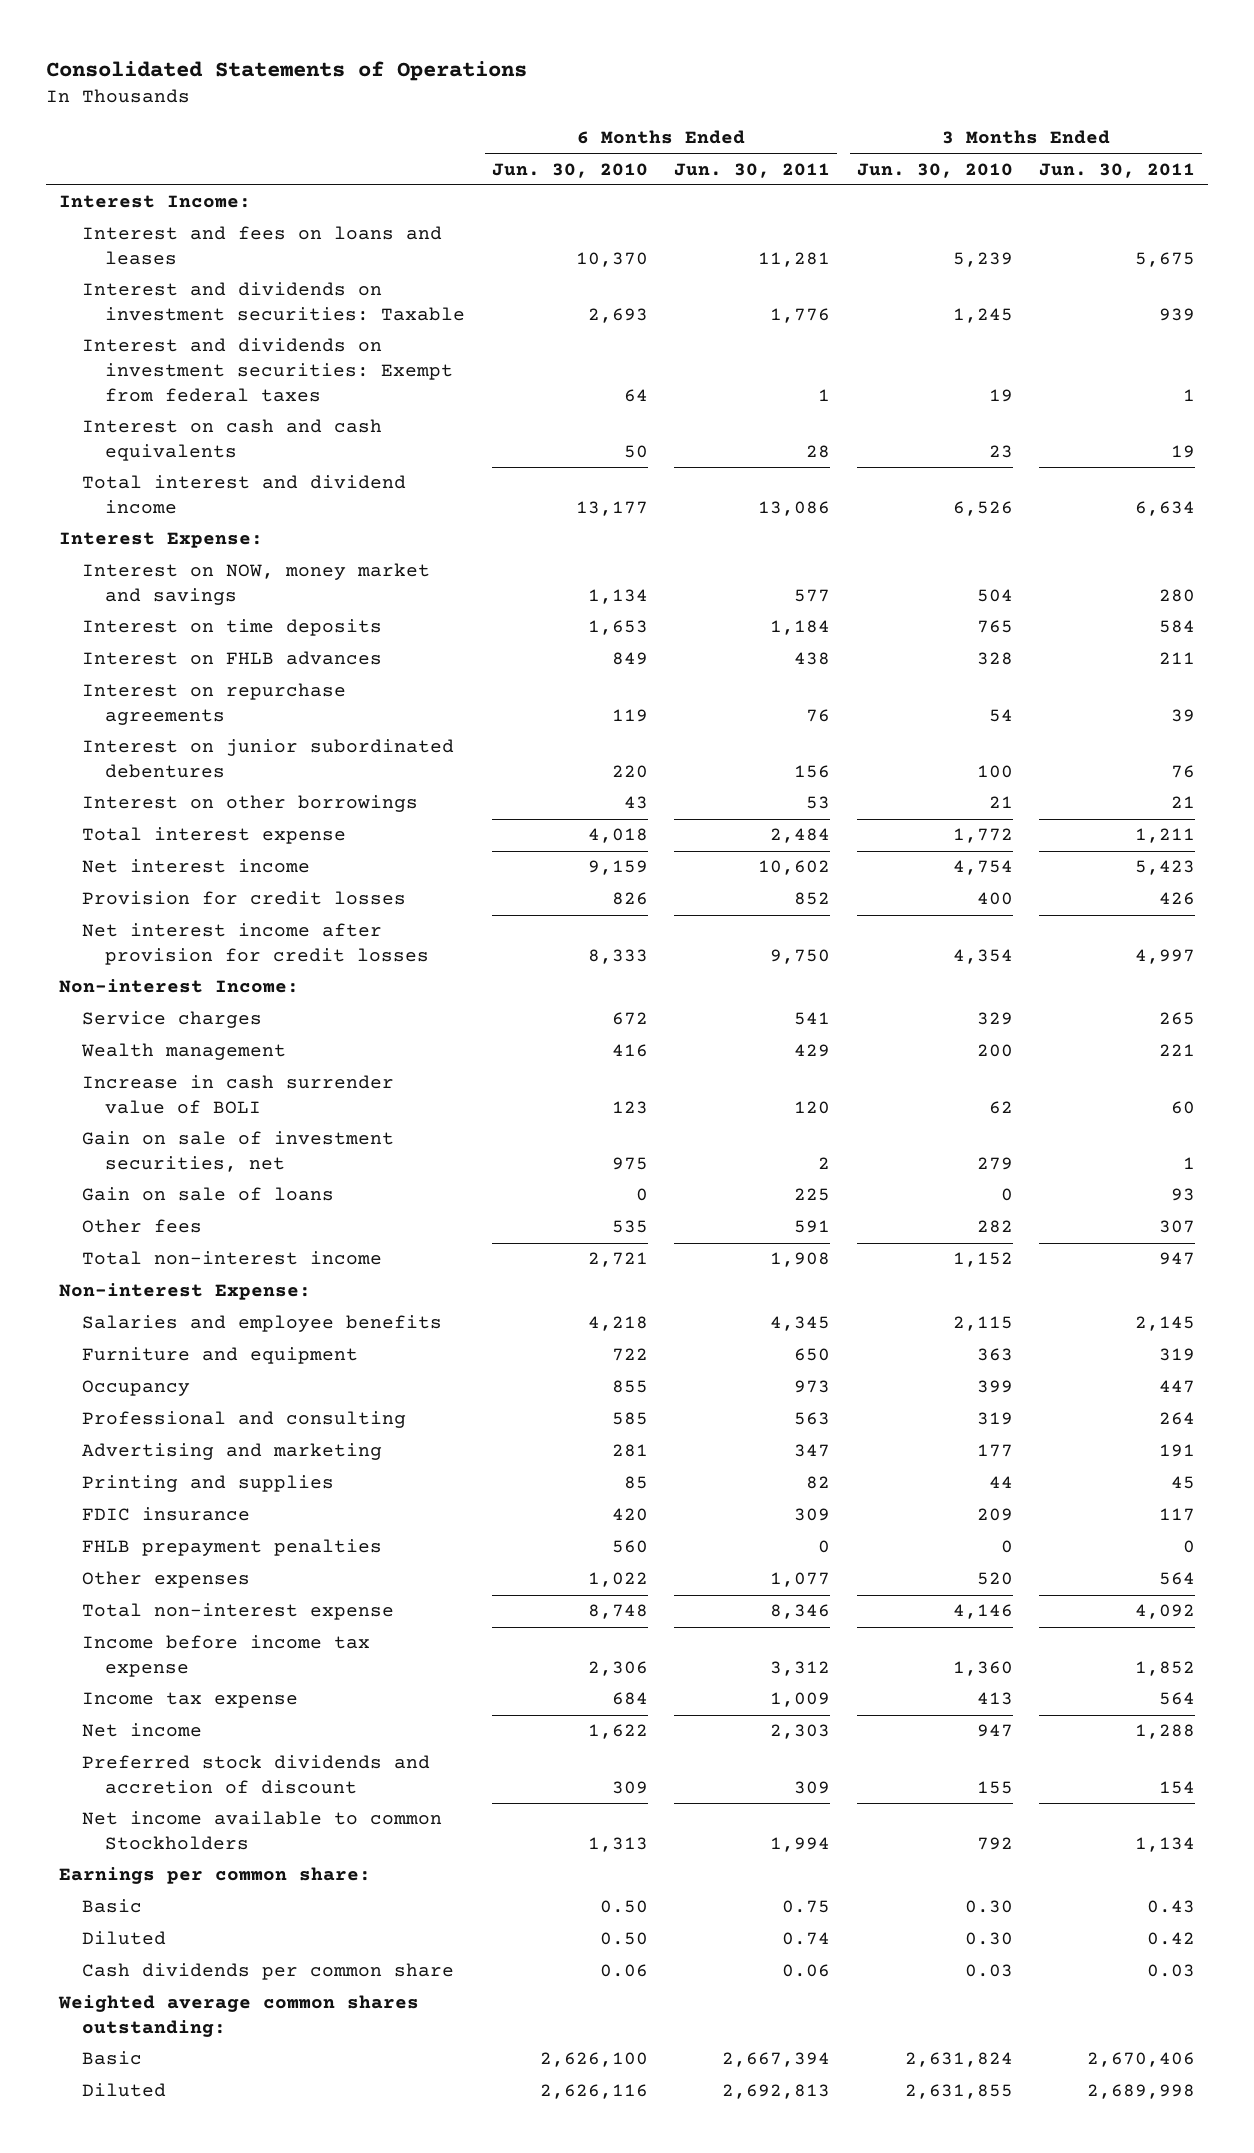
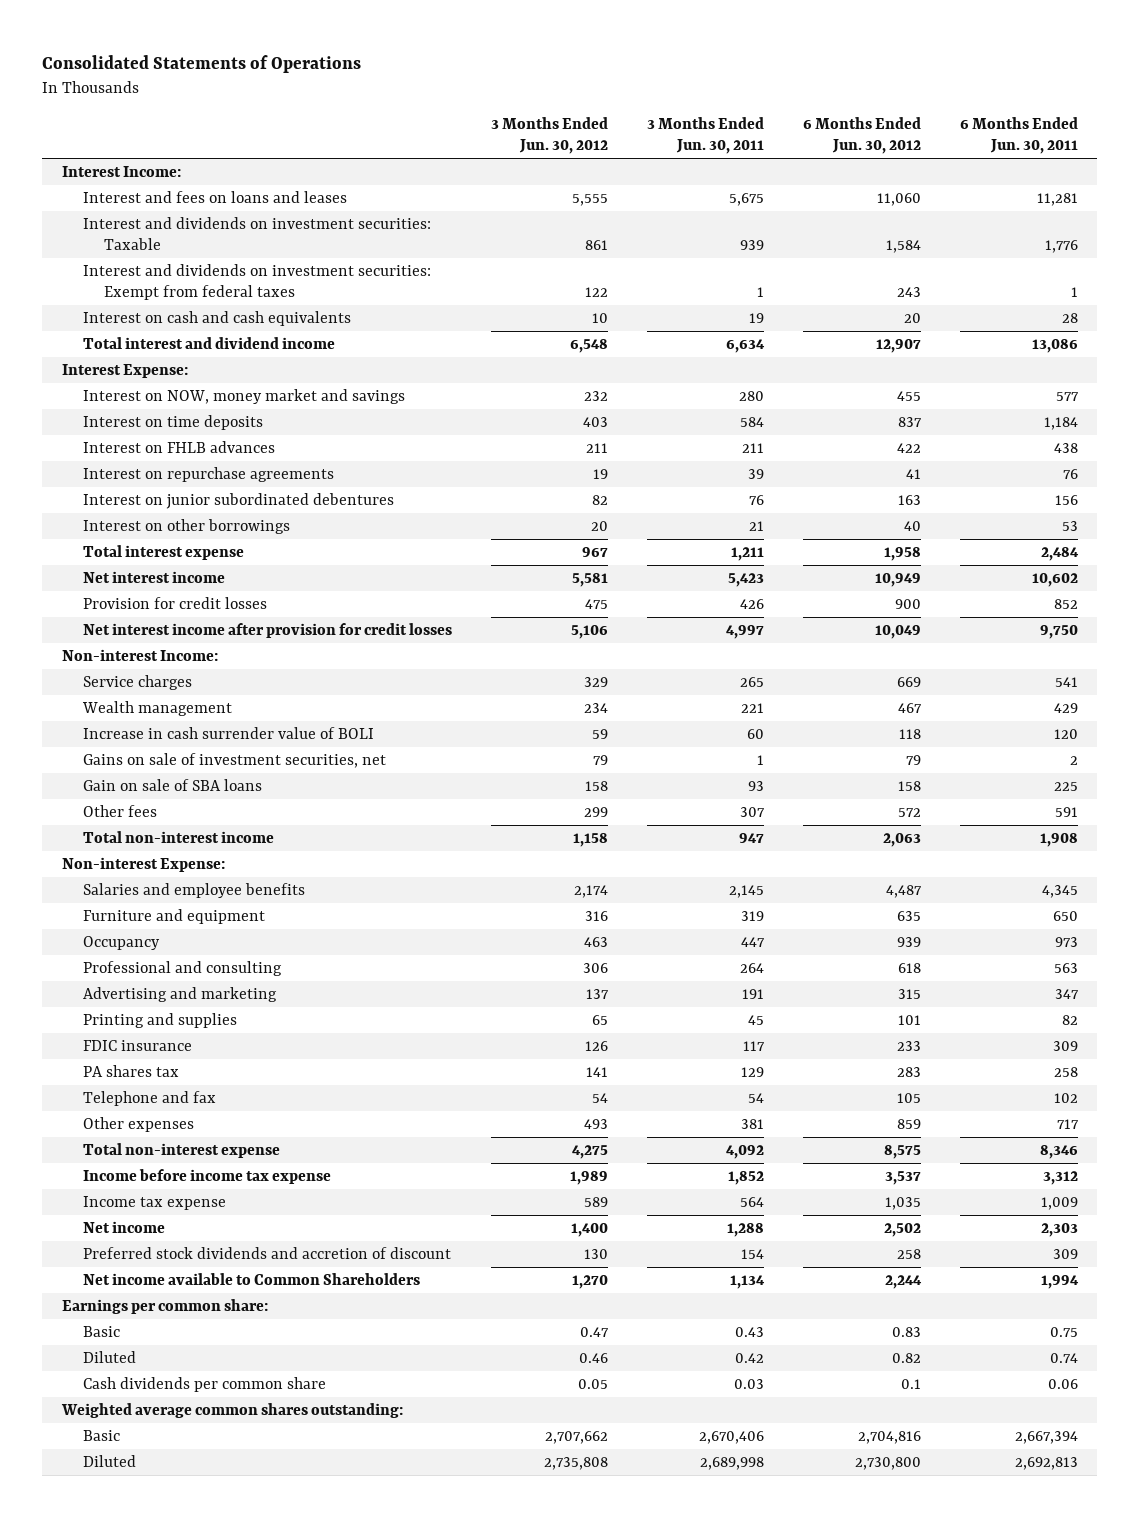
[491,162,648,178] Jun. 30, 2010 -> none
[856,162,1013,178] Jun. 30, 2010 -> none
none -> [490,116,608,154] 3 Months Ended Jun. 30, 2012
none -> [802,116,921,154] 6 Months Ended Jun. 30, 2012
[81,1131,394,1173] Gain on sale of investment securities, net -> [82,753,386,769] Gains on sale of investment securities, net
[81,1187,334,1202] Gain on sale of loans -> [82,779,262,792] Gain on sale of SBA loans
[81,1539,382,1557] FHLB prepayment penalties -> none
none -> [82,1065,179,1078] PA shares tax
none -> [82,1091,216,1107] Telephone and fax
[770,1572,831,1588] 1,077 -> [1056,1119,1079,1130] 717
[1159,1572,1196,1586] 564 -> [740,1119,764,1130] 381
[81,1811,442,1851] Net income available to common Stockholders -> [82,1273,420,1286] Net income available to Common Shareholders

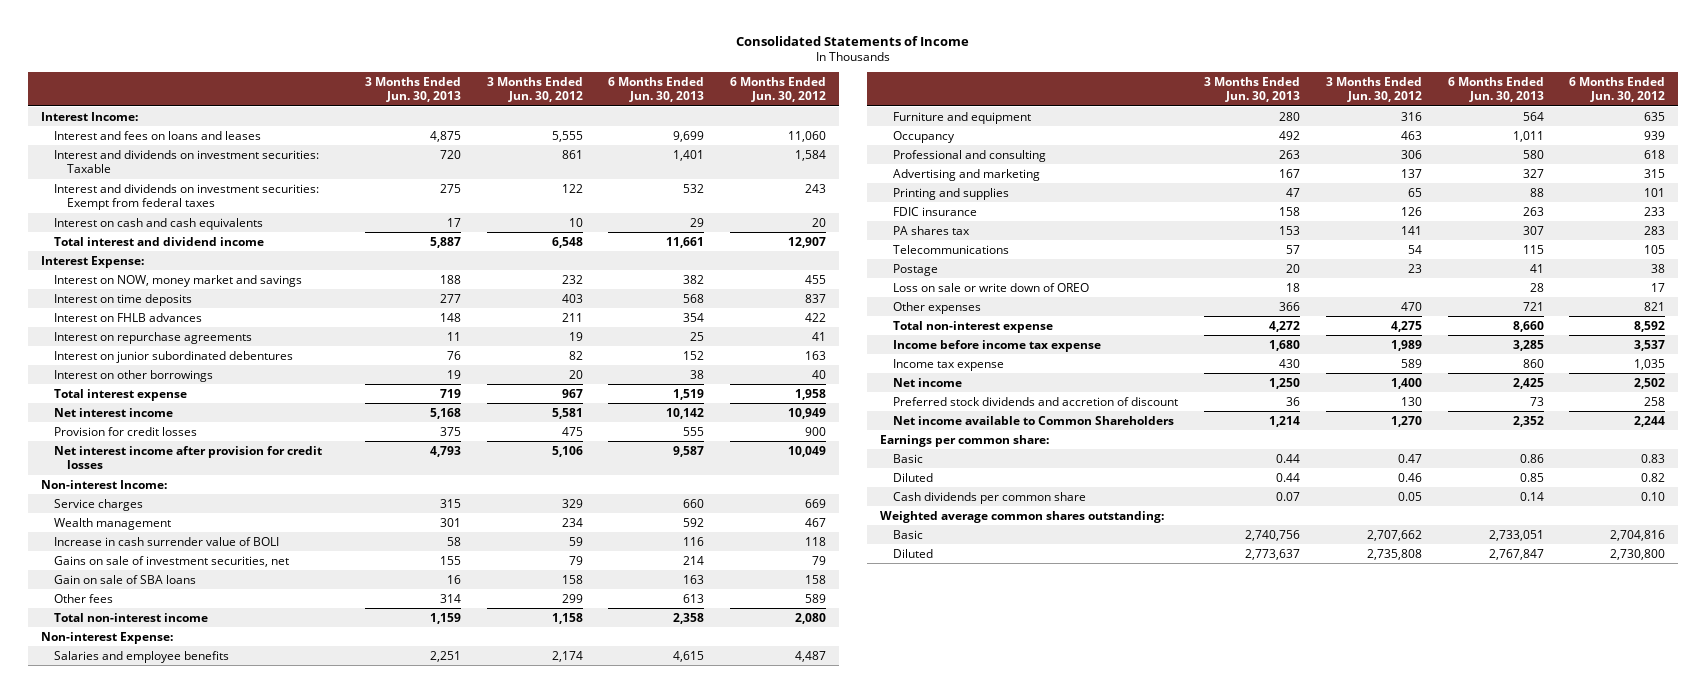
[42,55,362,74] Consolidated Statements of Operations -> [736,35,970,46] Consolidated Statements of Income
[646,116,764,154] 3 Months Ended Jun. 30, 2011 -> none
[959,116,1078,154] 6 Months Ended Jun. 30, 2011 -> none
none -> [364,76,461,103] 3 Months Ended Jun. 30, 2013
none -> [608,76,705,103] 6 Months Ended Jun. 30, 2013
[897,808,921,818] 572 -> [805,593,827,603] 589
[882,833,921,848] 2,063 -> [795,612,827,624] 2,080
[82,1091,216,1107] Telephone and fax -> [893,244,1010,254] Telecommunications
none -> [893,263,939,276] Postage
none -> [893,282,1090,292] Loss on sale or write down of OREO
[583,1119,608,1130] 493 -> [1400,301,1422,311] 470
[896,1119,921,1130] 859 -> [1644,301,1666,311] 821
[883,1145,921,1160] 8,575 -> [1634,320,1666,332] 8,592
[900,1379,921,1390] 0.1 -> [1641,491,1666,501] 0.10

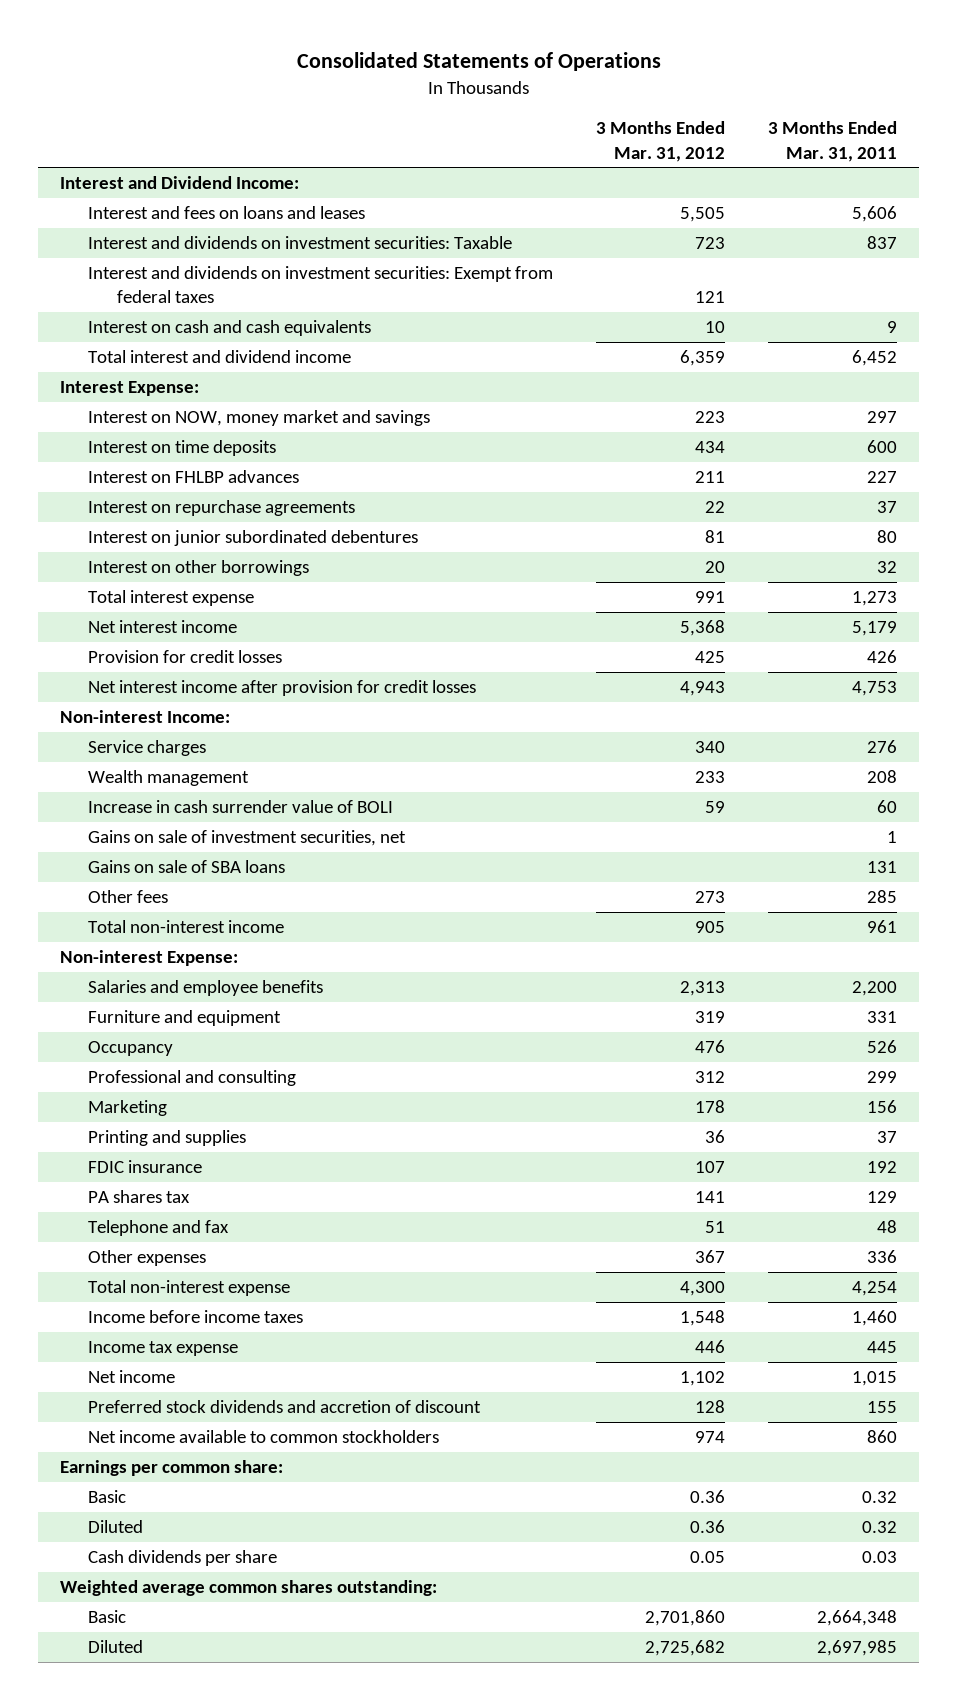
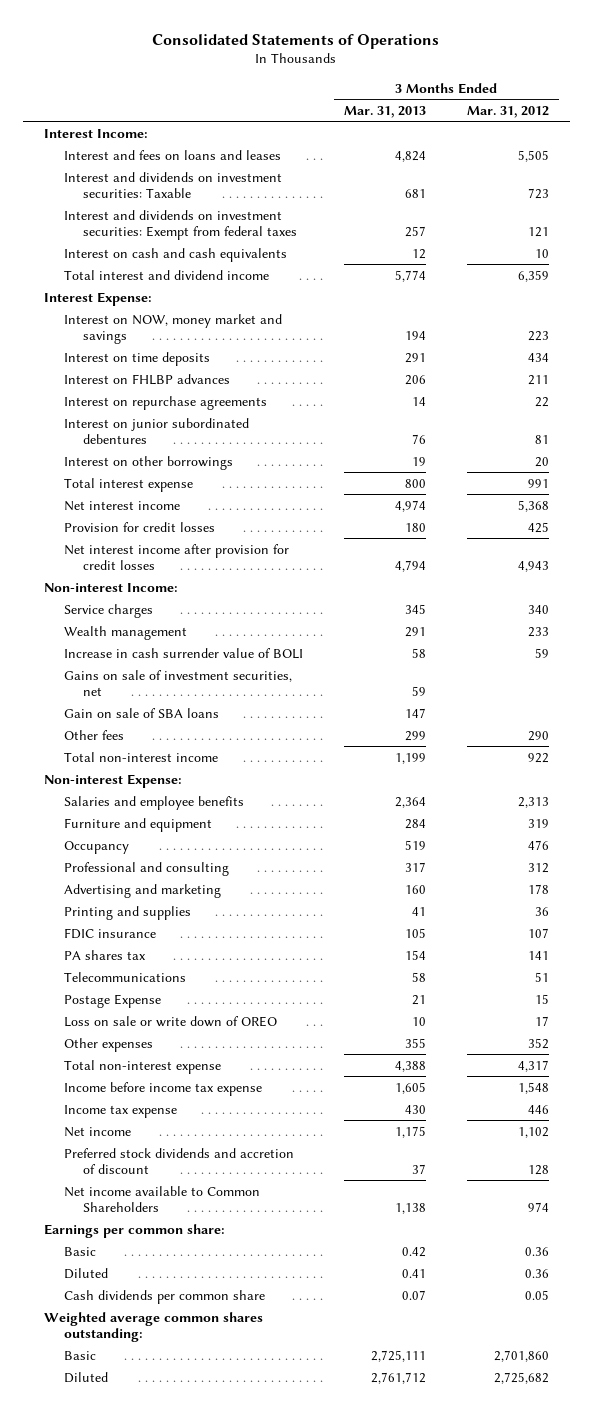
[768,121,898,162] 3 Months Ended Mar. 31, 2011 -> none
none -> [343,105,426,118] Mar. 31, 2013
[59,176,299,190] Interest and Dividend Income: -> [43,128,148,138] Interest Income:
[88,860,286,874] Gains on sale of SBA loans -> [63,707,219,718] Gain on sale of SBA loans
[695,891,726,904] 273 -> [528,730,550,741] 290
[695,921,726,934] 905 -> [528,752,550,763] 922
[88,1100,168,1117] Marketing -> [63,883,221,898] Advertising and marketing
[88,1220,230,1237] Telephone and fax -> [63,971,186,982] Telecommunications
none -> [63,993,161,1008] Postage Expense
none -> [63,1015,277,1027] Loss on sale or write down of OREO
[695,1250,726,1264] 367 -> [528,1037,550,1049] 352
[680,1281,726,1297] 4,300 -> [518,1059,550,1072] 4,317
[88,1310,304,1324] Income before income taxes -> [63,1081,262,1096] Income before income tax expense
[88,1430,440,1444] Net income available to common stockholders -> [63,1185,260,1212] Net income available to Common Shareholders
[88,1550,278,1567] Cash dividends per share -> [63,1289,265,1304] Cash dividends per common share

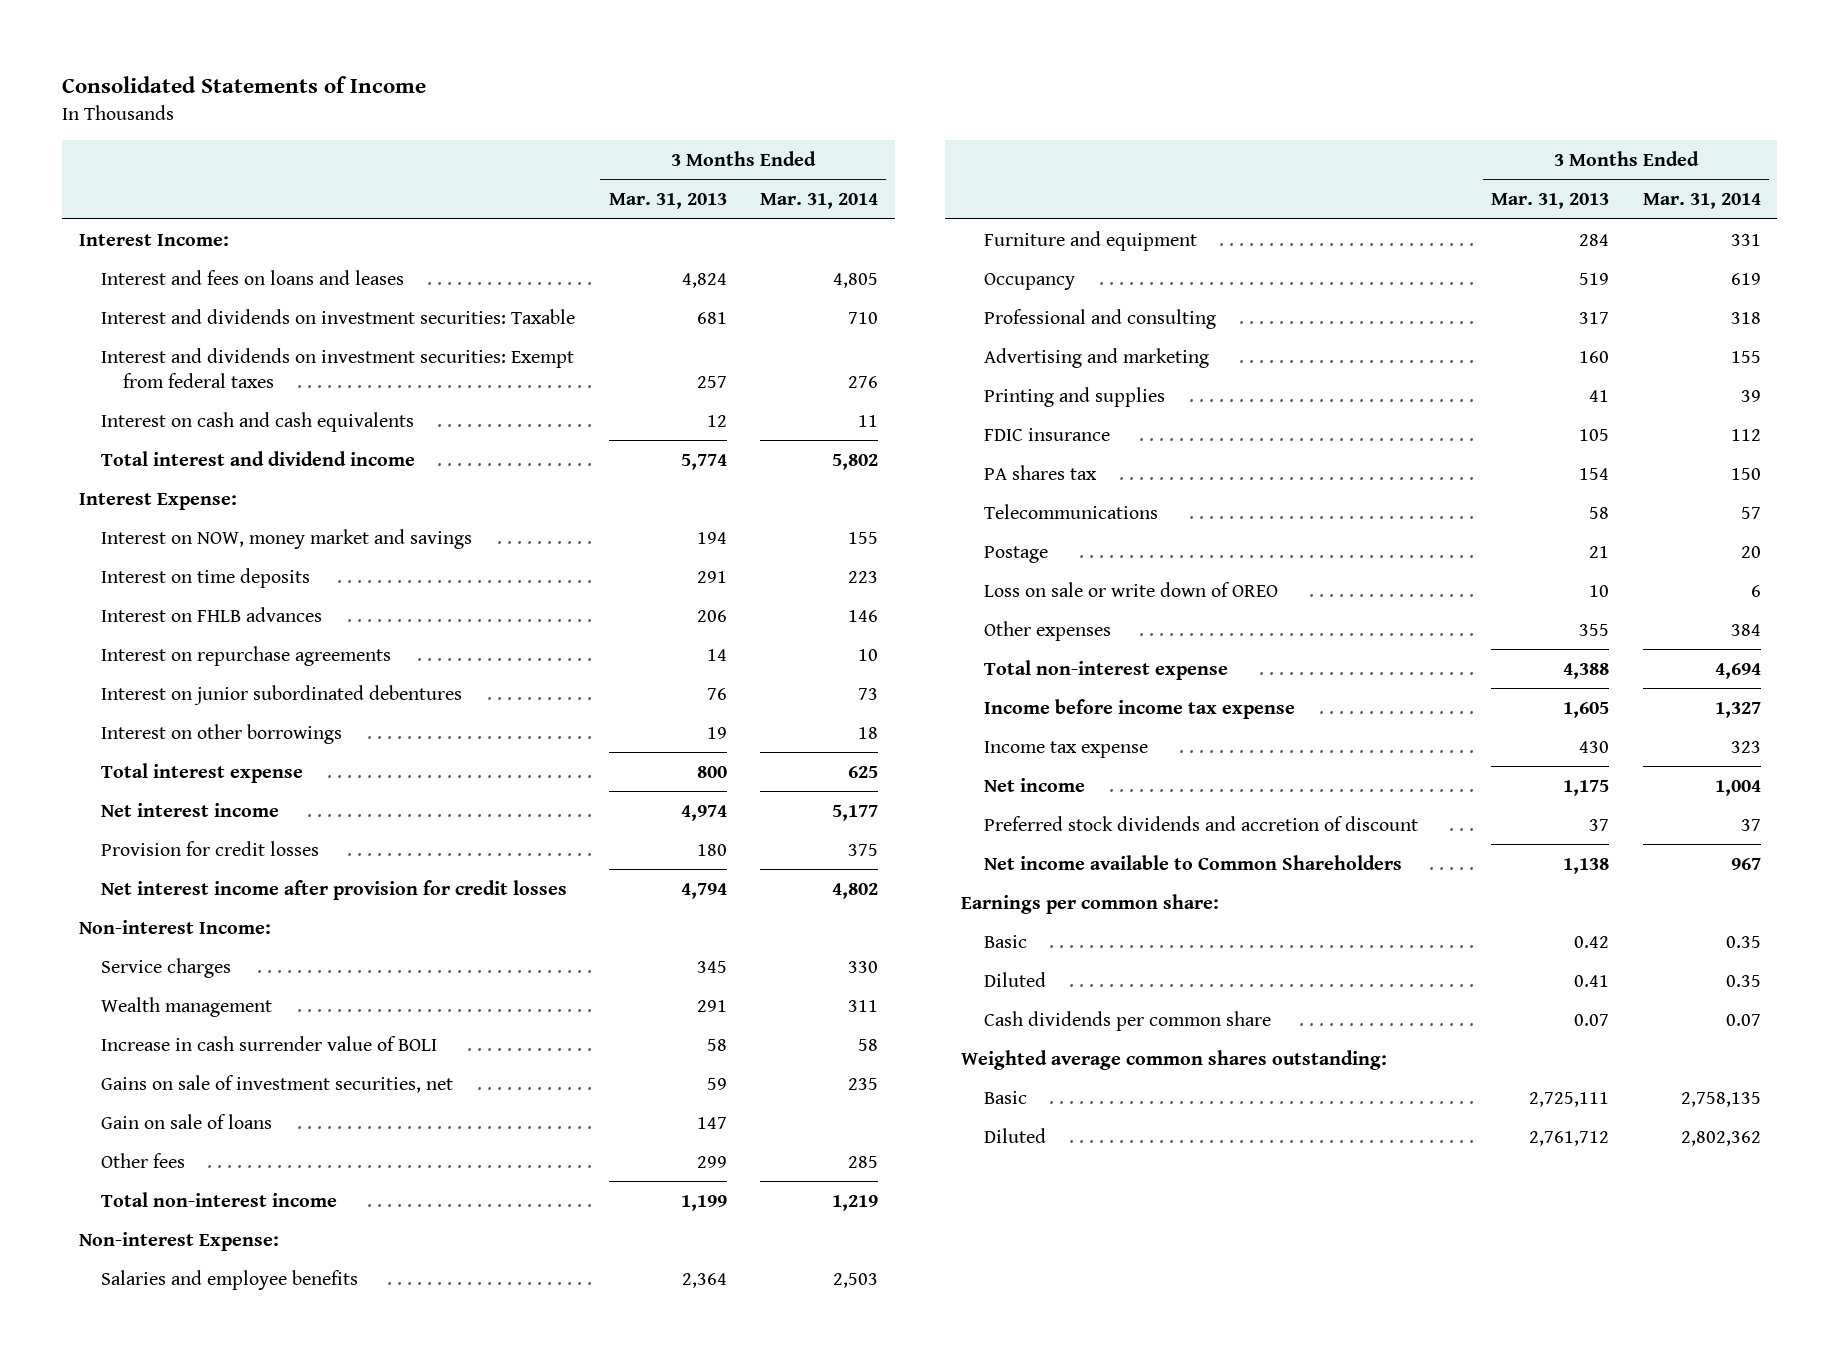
[152,33,440,49] Consolidated Statements of Operations -> [62,76,427,94] Consolidated Statements of Income
[467,105,550,118] Mar. 31, 2012 -> none
none -> [760,193,879,210] Mar. 31, 2014
[63,373,230,385] Interest on FHLBP advances -> [101,606,323,622] Interest on FHLB advances
[63,707,219,718] Gain on sale of SBA loans -> [101,1113,273,1129] Gain on sale of loans
[63,993,161,1008] Postage Expense -> [983,545,1048,563] Postage

